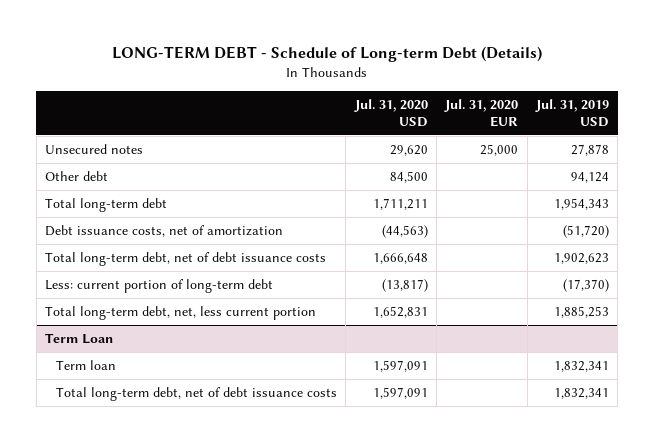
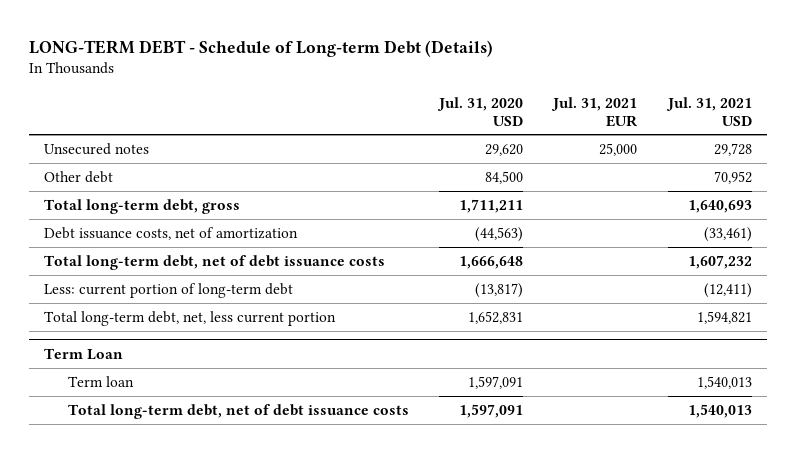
[444,99,519,127] Jul. 31, 2020 EUR -> none
[535,99,610,127] Jul. 31, 2019 USD -> none
none -> [551,96,638,127] Jul. 31, 2021 EUR
none -> [665,96,752,126] Jul. 31, 2021 USD
[45,198,168,213] Total long-term debt -> [43,198,240,214] Total long-term debt, gross

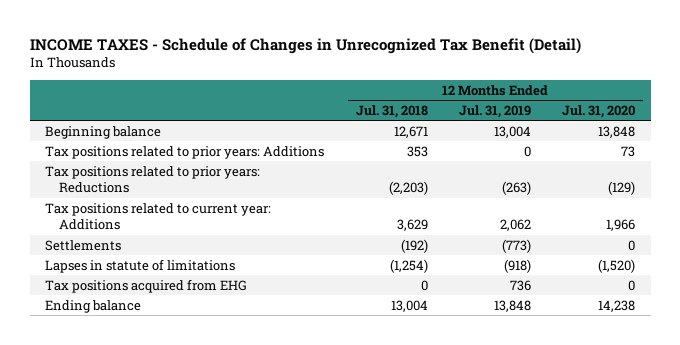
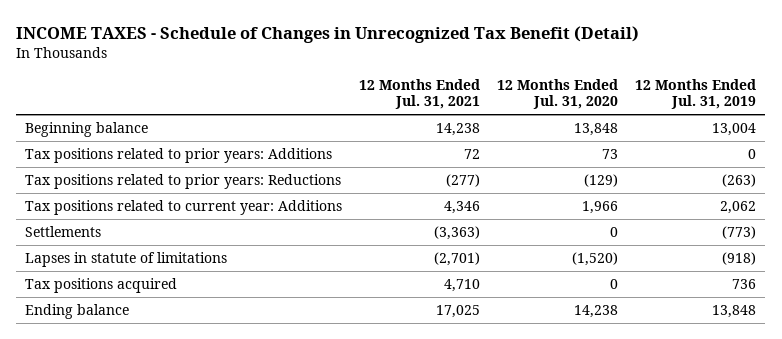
[355,104,428,118] Jul. 31, 2018 -> none
none -> [359,78,481,110] 12 Months Ended Jul. 31, 2021
[45,278,248,293] Tax positions acquired from EHG -> [25,278,178,294] Tax positions acquired

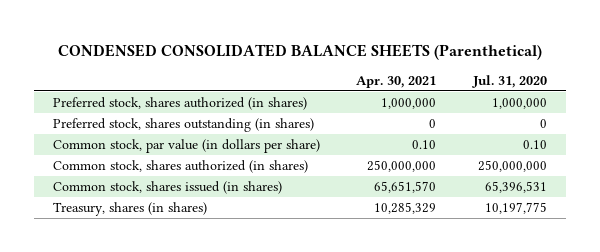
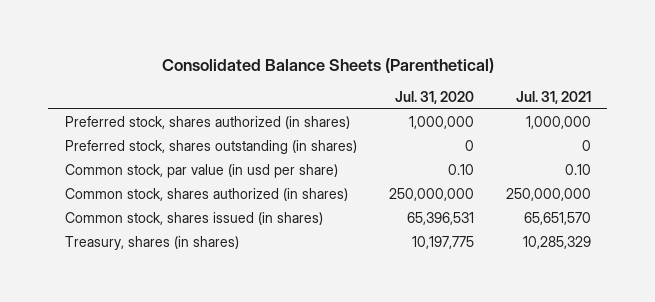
[57,43,542,60] CONDENSED CONSOLIDATED BALANCE SHEETS (Parenthetical) -> [161,57,494,73] Consolidated Balance Sheets (Parenthetical)
[356,75,437,88] Apr. 30, 2021 -> none
none -> [515,90,591,104] Jul. 31, 2021
[52,138,320,153] Common stock, par value (in dollars per share) -> [64,164,338,179] Common stock, par value (in usd per share)

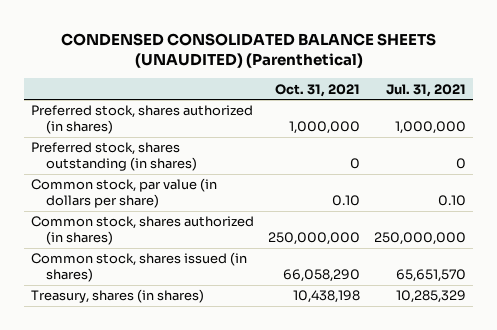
[161,57,494,73] Consolidated Balance Sheets (Parenthetical) -> [60,32,436,69] CONDENSED CONSOLIDATED BALANCE SHEETS (UNAUDITED) (Parenthetical)
[394,90,474,104] Jul. 31, 2020 -> none
none -> [275,83,361,97] Oct. 31, 2021
[64,164,338,179] Common stock, par value (in usd per share) -> [31,178,218,209] Common stock, par value (in dollars per share)

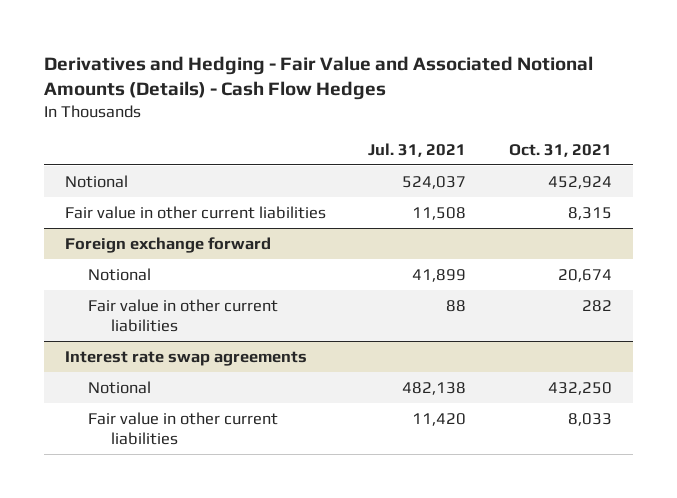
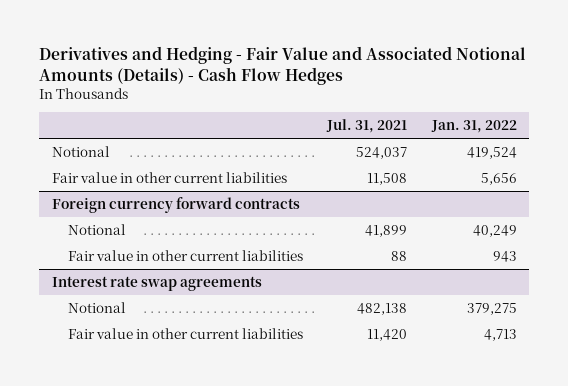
[508,143,612,157] Oct. 31, 2021 -> none
none -> [430,120,517,134] Jan. 31, 2022
[65,236,272,253] Foreign exchange forward -> [51,196,300,213] Foreign currency forward contracts

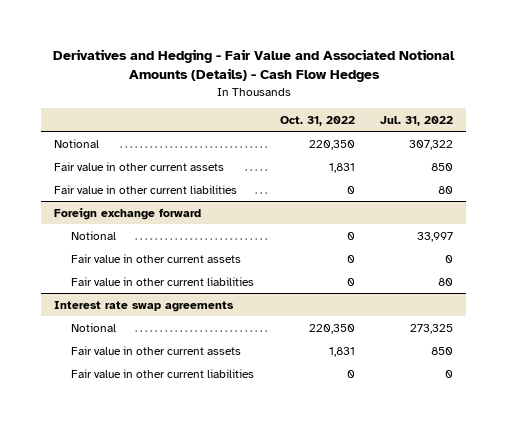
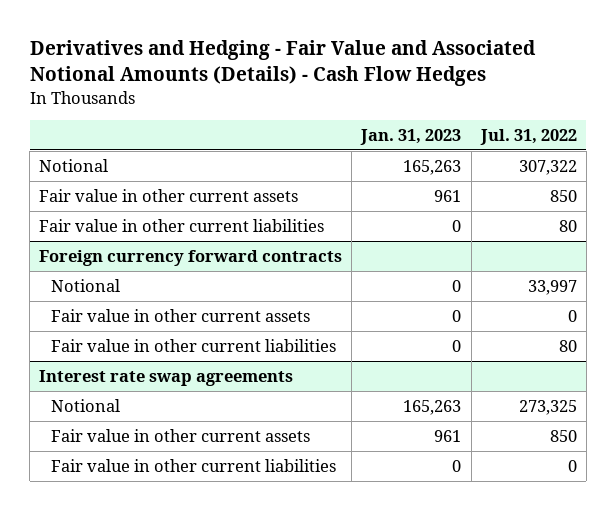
[279,115,355,126] Oct. 31, 2022 -> none
none -> [360,129,462,146] Jan. 31, 2023
[54,207,202,220] Foreign exchange forward -> [39,249,343,266] Foreign currency forward contracts

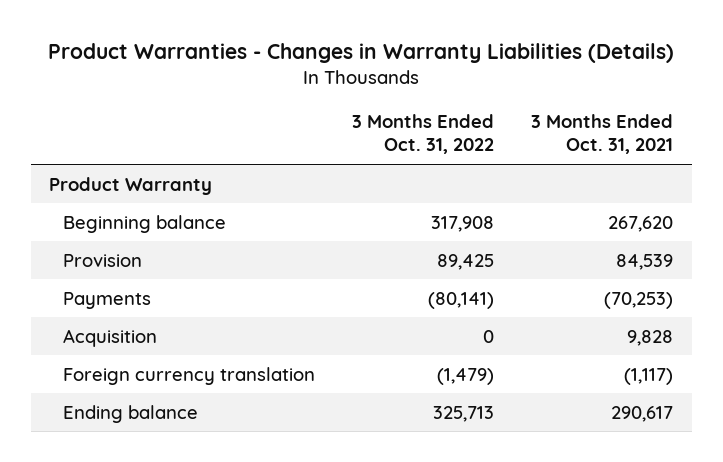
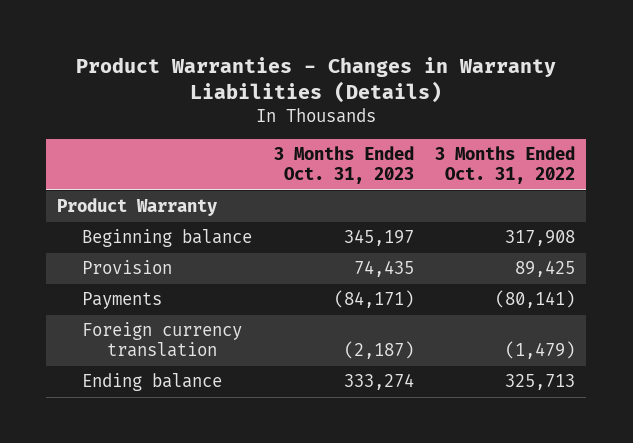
[531,113,674,155] 3 Months Ended Oct. 31, 2021 -> none
none -> [273,146,414,185] 3 Months Ended Oct. 31, 2023
[63,328,158,347] Acquisition -> none

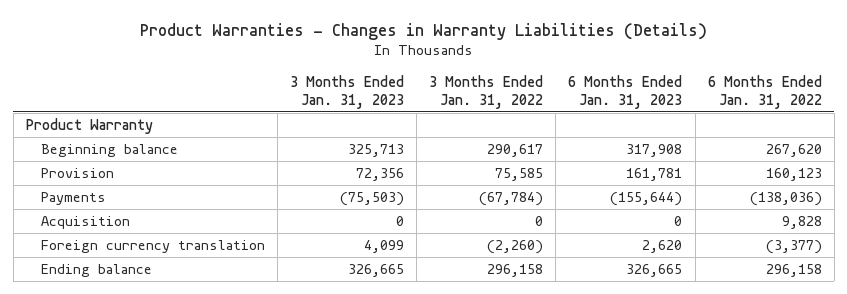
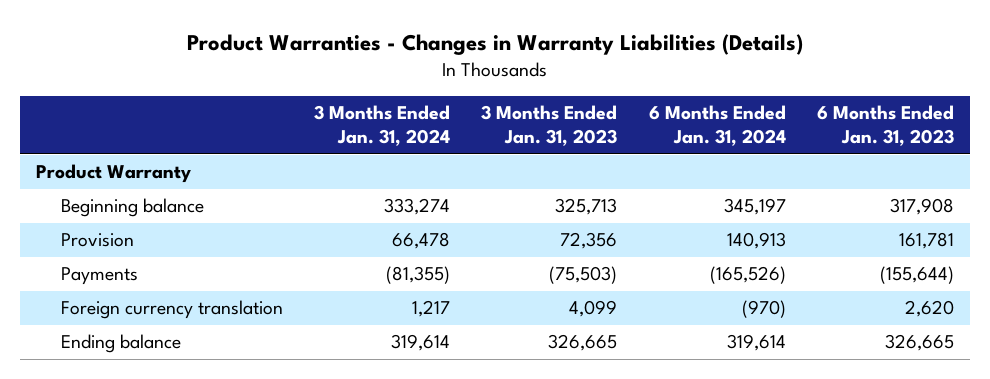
[429,74,544,109] 3 Months Ended Jan. 31, 2022 -> none
[707,74,822,109] 6 Months Ended Jan. 31, 2022 -> none
none -> [313,105,450,146] 3 Months Ended Jan. 31, 2024
none -> [648,105,786,146] 6 Months Ended Jan. 31, 2024
[40,216,130,230] Acquisition -> none

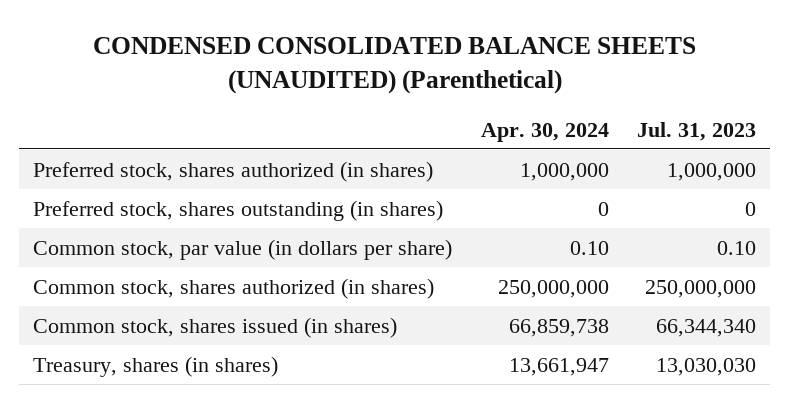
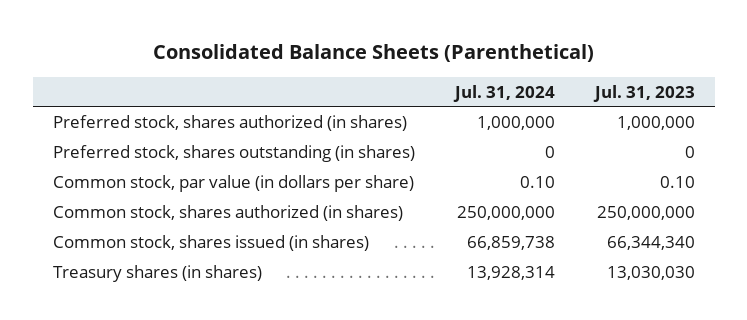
[92,36,696,95] CONDENSED CONSOLIDATED BALANCE SHEETS (UNAUDITED) (Parenthetical) -> [152,44,594,63] Consolidated Balance Sheets (Parenthetical)
[480,122,609,142] Apr. 30, 2024 -> none
none -> [452,84,555,102] Jul. 31, 2024
[33,355,279,377] Treasury, shares (in shares) -> [52,264,262,282] Treasury shares (in shares)

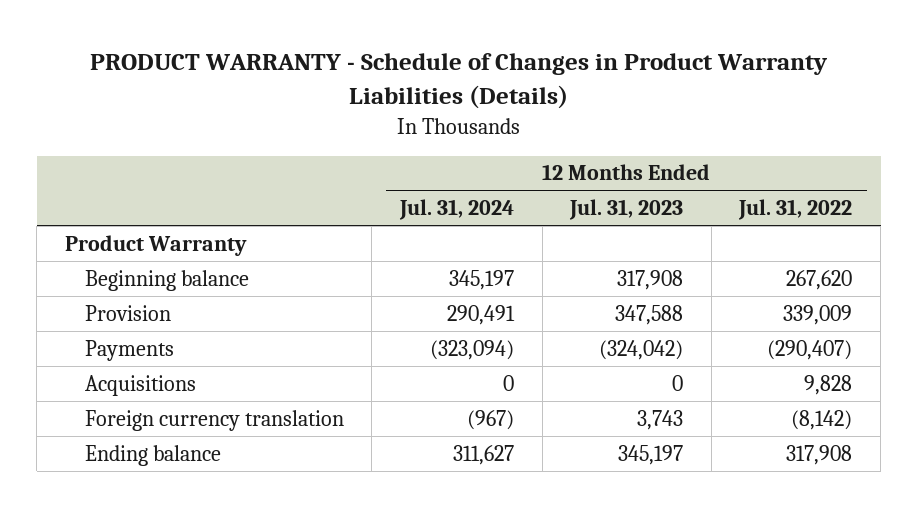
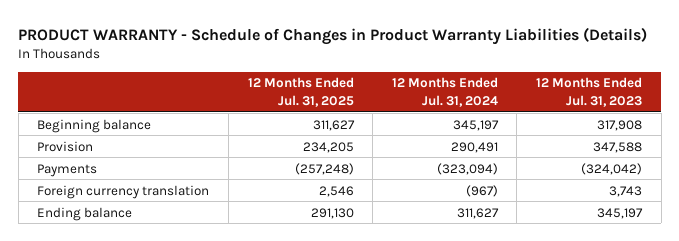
[738,199,853,221] Jul. 31, 2022 -> none
none -> [247,77,354,107] 12 Months Ended Jul. 31, 2025
[64,234,247,256] Product Warranty -> none
[84,374,196,396] Acquisitions -> none

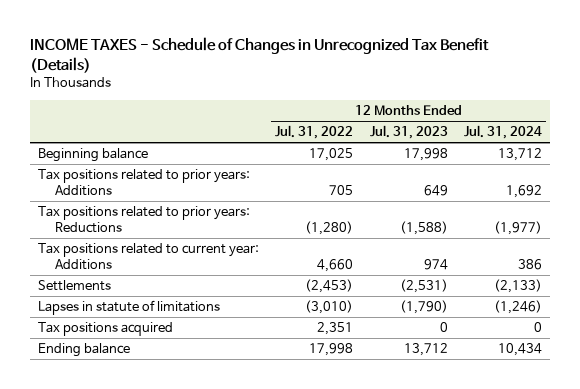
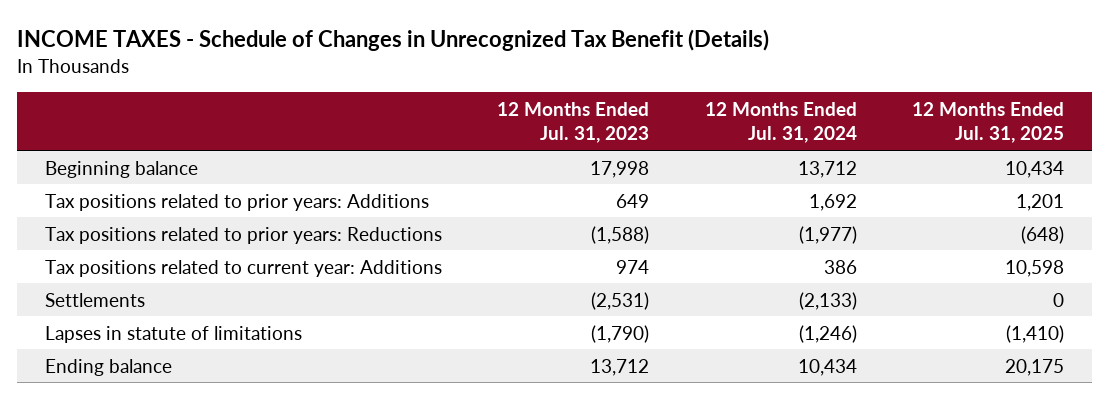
[275,125,354,140] Jul. 31, 2022 -> none
none -> [911,101,1064,144] 12 Months Ended Jul. 31, 2025
[38,322,174,337] Tax positions acquired -> none

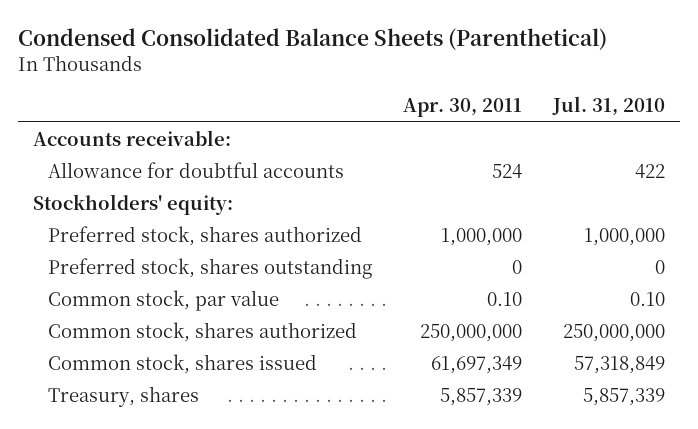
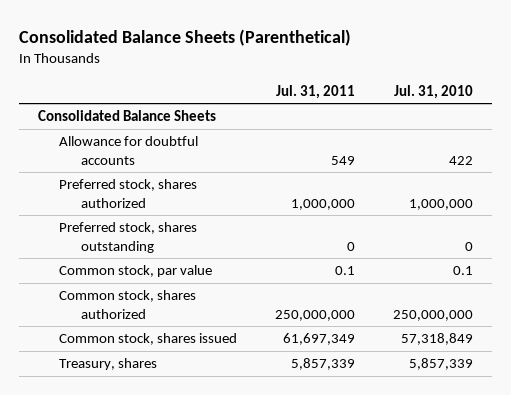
[17,28,607,51] Condensed Consolidated Balance Sheets (Parenthetical) -> [19,28,352,46] Consolidated Balance Sheets (Parenthetical)
[402,98,522,118] Apr. 30, 2011 -> none
none -> [276,84,356,99] Jul. 31, 2011
[33,129,232,146] Accounts receivable: -> none
none -> [38,110,217,122] Consolidated Balance Sheets
[33,193,234,215] Stockholders' equity: -> none
[629,291,665,306] 0.10 -> [453,266,474,276] 0.1

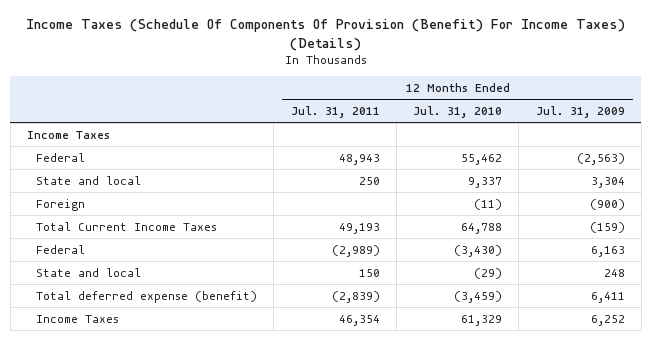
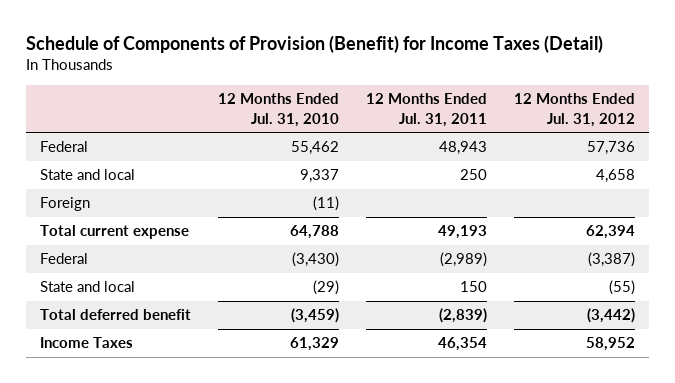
[25,19,625,51] Income Taxes (Schedule Of Components Of Provision (Benefit) For Income Taxes) (Details) -> [26,34,604,53] Schedule of Components of Provision (Benefit) for Income Taxes (Detail)
[535,105,625,118] Jul. 31, 2009 -> none
none -> [514,93,636,127] 12 Months Ended Jul. 31, 2012
[27,130,111,139] Income Taxes -> none
[35,221,217,231] Total Current Income Taxes -> [39,225,189,240] Total current expense
[35,290,257,303] Total deferred expense (benefit) -> [39,309,191,321] Total deferred benefit

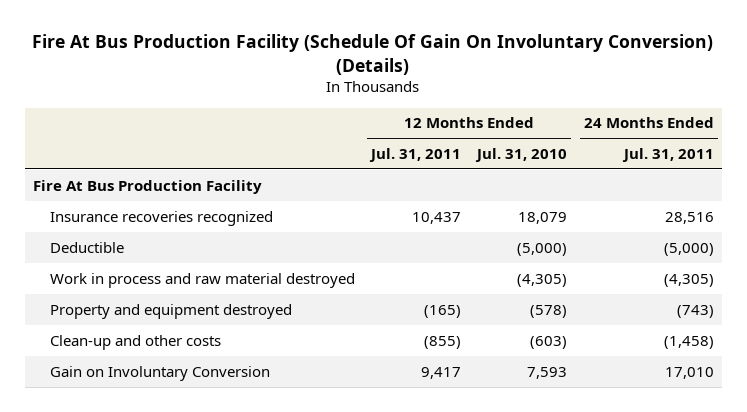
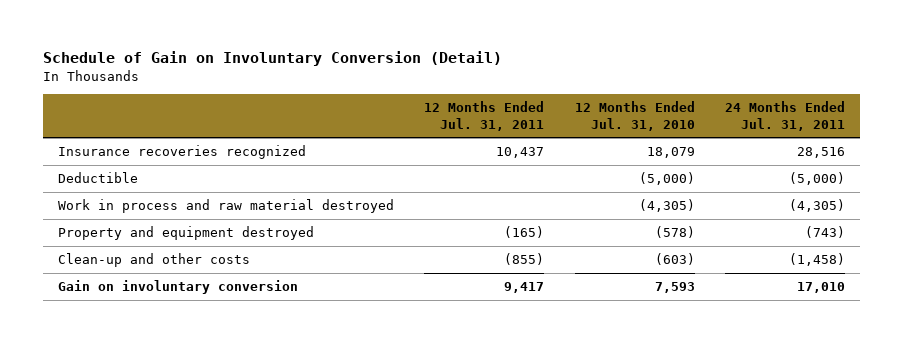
[32,34,714,75] Fire At Bus Production Facility (Schedule Of Gain On Involuntary Conversion) (Details) -> [42,50,502,66] Schedule of Gain on Involuntary Conversion (Detail)
[32,179,262,194] Fire At Bus Production Facility -> none
[50,365,271,381] Gain on Involuntary Conversion -> [57,280,298,295] Gain on involuntary conversion

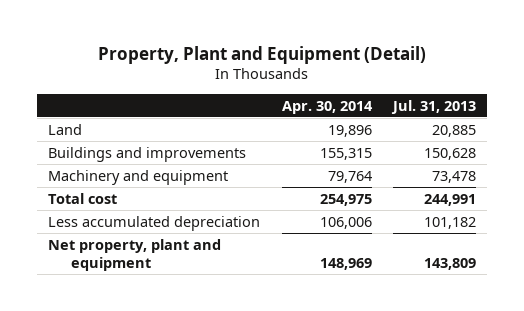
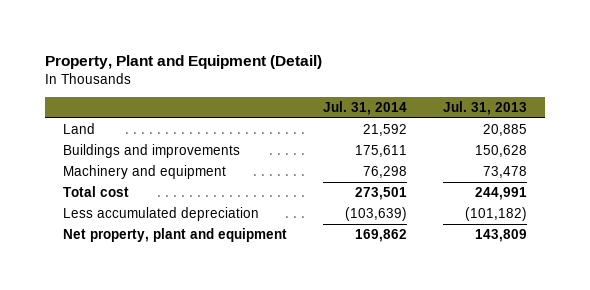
[281,100,373,114] Apr. 30, 2014 -> none
none -> [322,101,407,116] Jul. 31, 2014
[424,216,477,229] 101,182 -> [464,206,527,221] (101,182)

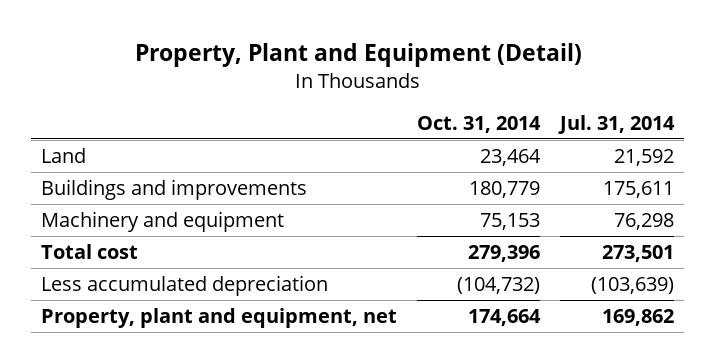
[442,101,527,116] Jul. 31, 2013 -> none
none -> [417,115,542,133] Oct. 31, 2014
[63,227,288,242] Net property, plant and equipment -> [41,307,398,328] Property, plant and equipment, net

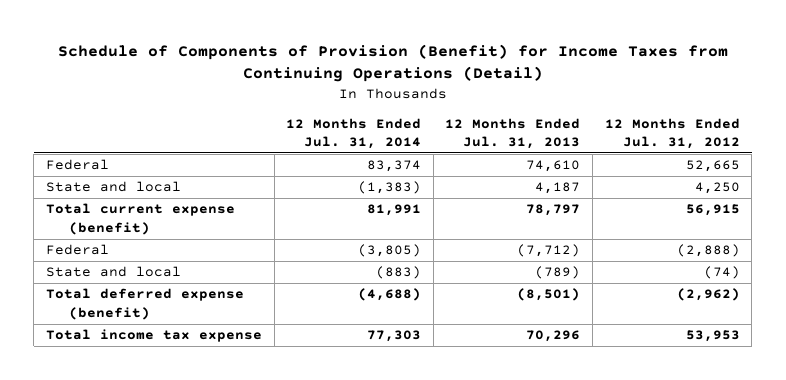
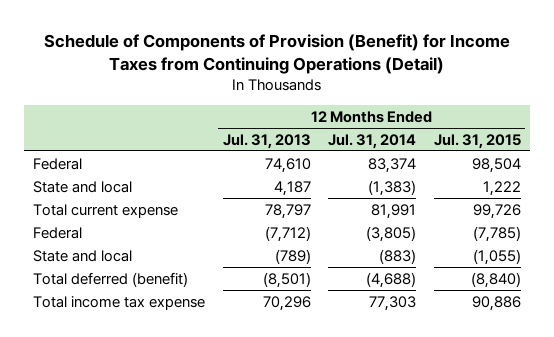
[604,117,740,150] 12 Months Ended Jul. 31, 2012 -> none
none -> [433,133,521,149] Jul. 31, 2015
[46,203,236,235] Total current expense (benefit) -> [32,203,178,218] Total current expense
[46,288,245,320] Total deferred expense (benefit) -> [32,271,188,287] Total deferred (benefit)

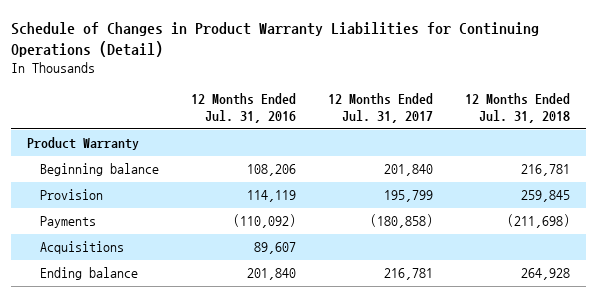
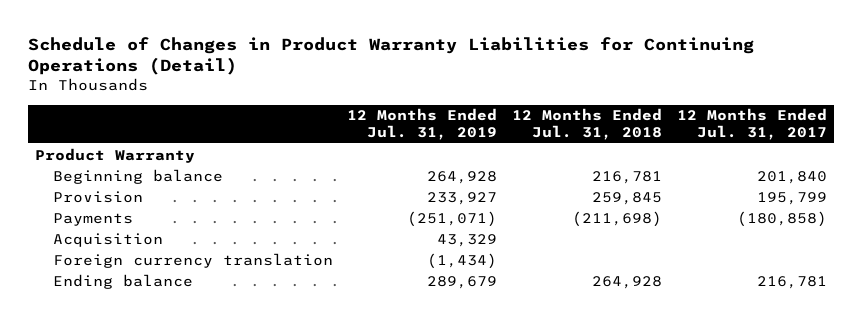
[190,93,296,124] 12 Months Ended Jul. 31, 2016 -> none
none -> [347,108,498,140] 12 Months Ended Jul. 31, 2019
[39,241,124,255] Acquisitions -> [52,232,163,247] Acquisition
none -> [52,252,333,268] Foreign currency translation

